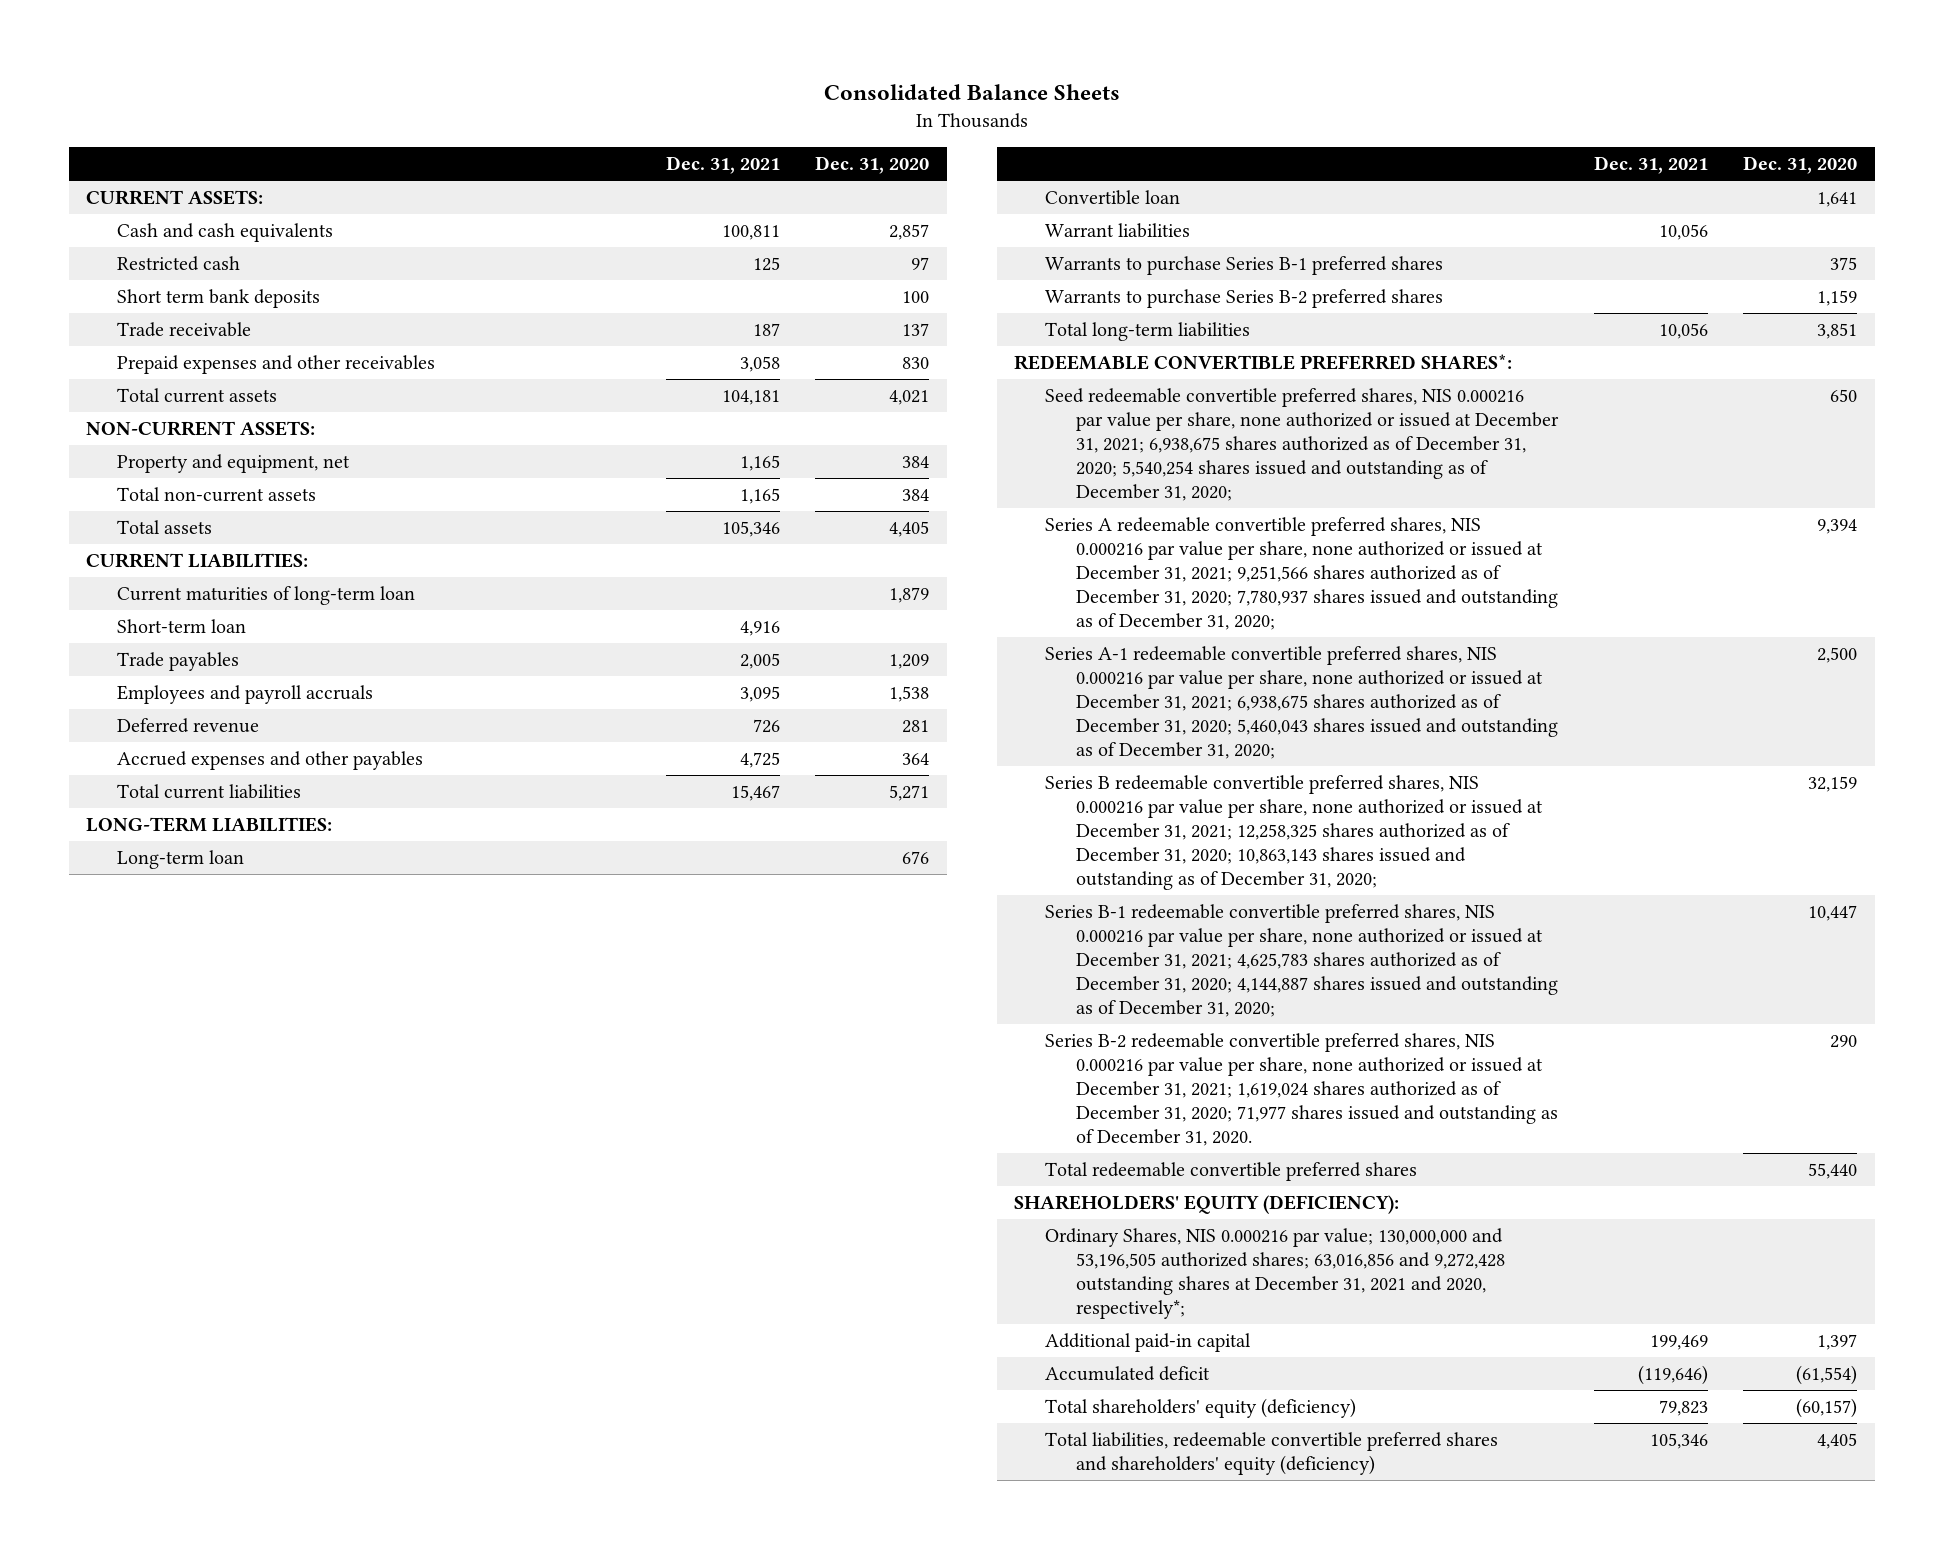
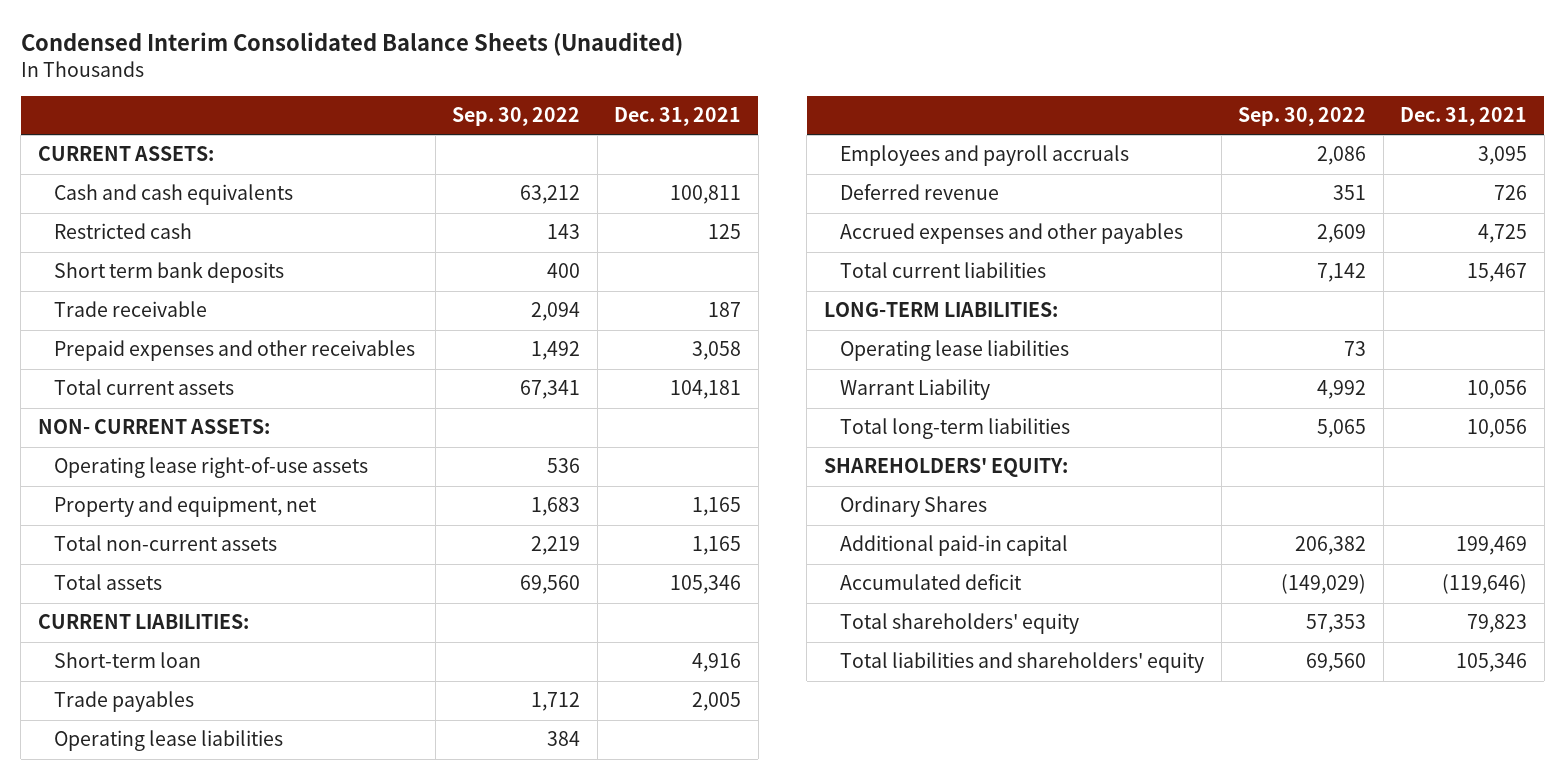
[823,83,1120,100] Consolidated Balance Sheets -> [20,31,683,56] Condensed Interim Consolidated Balance Sheets (Unaudited)
[814,156,929,175] Dec. 31, 2020 -> none
none -> [452,107,581,127] Sep. 30, 2022
[86,421,316,437] NON-CURRENT ASSETS: -> [37,419,270,435] NON- CURRENT ASSETS:
none -> [54,457,369,479] Operating lease right-of-use assets
[117,586,416,606] Current maturities of long-term loan -> none
none -> [54,730,284,752] Operating lease liabilities
[117,850,245,870] Long-term loan -> none
[1045,190,1181,206] Convertible loan -> none
[1045,256,1444,276] Warrants to purchase Series B-1 preferred shares -> none
[1045,289,1444,309] Warrants to purchase Series B-2 preferred shares -> none
none -> [840,340,1070,362] Operating lease liabilities
[1045,223,1191,239] Warrant liabilities -> [840,379,991,401] Warrant Liability
[1014,354,1513,371] REDEEMABLE CONVERTIBLE PREFERRED SHARES*: -> none
[1045,388,1560,501] Seed redeemable convertible preferred shares, NIS 0.000216 par value per share, none authorized or issued at December 31, 2021; 6,938,675 shares authorized as of December 31, 2020; 5,540,254 shares issued and outstanding as of December 31, 2020; -> none
[1045,517,1559,630] Series A redeemable convertible preferred shares, NIS 0.000216 par value per share, none authorized or issued at December 31, 2021; 9,251,566 shares authorized as of December 31, 2020; 7,780,937 shares issued and outstanding as of December 31, 2020; -> none
[1045,646,1559,759] Series A-1 redeemable convertible preferred shares, NIS 0.000216 par value per share, none authorized or issued at December 31, 2021; 6,938,675 shares authorized as of December 31, 2020; 5,460,043 shares issued and outstanding as of December 31, 2020; -> none
[1045,775,1544,890] Series B redeemable convertible preferred shares, NIS 0.000216 par value per share, none authorized or issued at December 31, 2021; 12,258,325 shares authorized as of December 31, 2020; 10,863,143 shares issued and outstanding as of December 31, 2020; -> none
[1045,904,1559,1017] Series B-1 redeemable convertible preferred shares, NIS 0.000216 par value per share, none authorized or issued at December 31, 2021; 4,625,783 shares authorized as of December 31, 2020; 4,144,887 shares issued and outstanding as of December 31, 2020; -> none
[1045,1033,1559,1146] Series B-2 redeemable convertible preferred shares, NIS 0.000216 par value per share, none authorized or issued at December 31, 2021; 1,619,024 shares authorized as of December 31, 2020; 71,977 shares issued and outstanding as of December 31, 2020. -> none
[1045,1162,1418,1182] Total redeemable convertible preferred shares -> none
[1014,1195,1400,1215] SHAREHOLDERS' EQUITY (DEFICIENCY): -> [823,458,1068,478] SHAREHOLDERS' EQUITY:
[1045,1228,1506,1319] Ordinary Shares, NIS 0.000216 par value; 130,000,000 and 53,196,505 authorized shares; 63,016,856 and 9,272,428 outstanding shares at December 31, 2021 and 2020, respectively*; -> [840,496,988,518] Ordinary Shares
[1045,1398,1357,1419] Total shareholders' equity (deficiency) -> [840,613,1080,635] Total shareholders' equity
[1045,1432,1499,1476] Total liabilities, redeemable convertible preferred shares and shareholders' equity (deficiency) -> [840,652,1205,674] Total liabilities and shareholders' equity

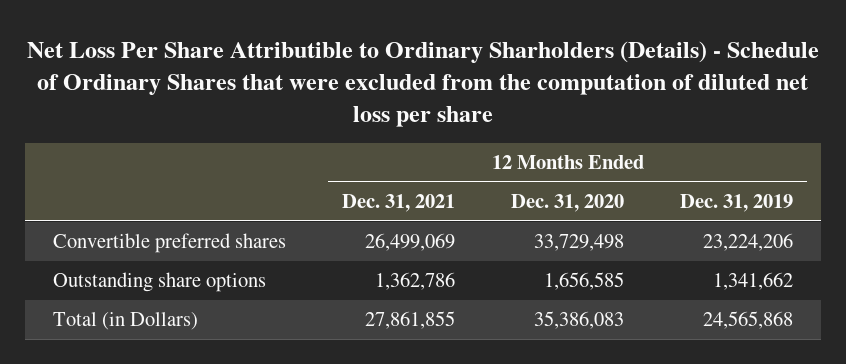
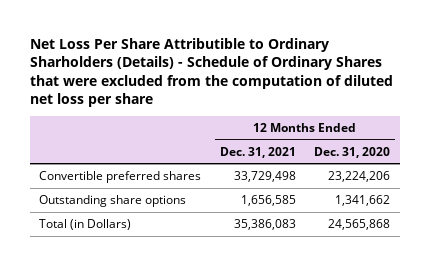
[679,193,793,212] Dec. 31, 2019 -> none
[365,233,456,252] 26,499,069 -> [233,171,296,183] 33,729,498
[534,234,625,252] 33,729,498 -> [328,171,391,183] 23,224,206
[375,272,456,291] 1,362,786 -> [240,195,296,207] 1,656,585
[544,272,625,291] 1,656,585 -> [335,195,391,207] 1,341,662
[365,311,456,330] 27,861,855 -> [233,219,296,231] 35,386,083
[534,311,625,330] 35,386,083 -> [328,219,391,231] 24,565,868

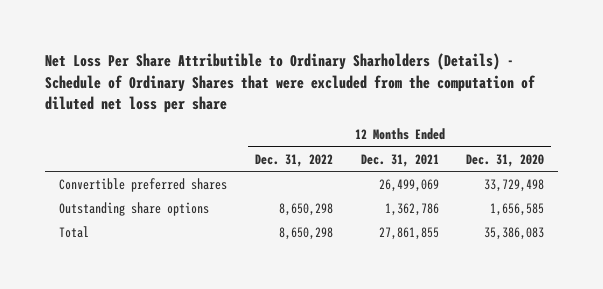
none -> [254,153,333,167] Dec. 31, 2022
[233,171,296,183] 33,729,498 -> [378,178,439,192] 26,499,069
[328,171,391,183] 23,224,206 -> [484,178,545,192] 33,729,498
[240,195,296,207] 1,656,585 -> [384,202,439,216] 1,362,786
[335,195,391,207] 1,341,662 -> [490,202,545,216] 1,656,585
[39,219,132,231] Total (in Dollars) -> [59,225,90,238] Total
[233,219,296,231] 35,386,083 -> [378,226,439,240] 27,861,855
[328,219,391,231] 24,565,868 -> [484,226,545,240] 35,386,083

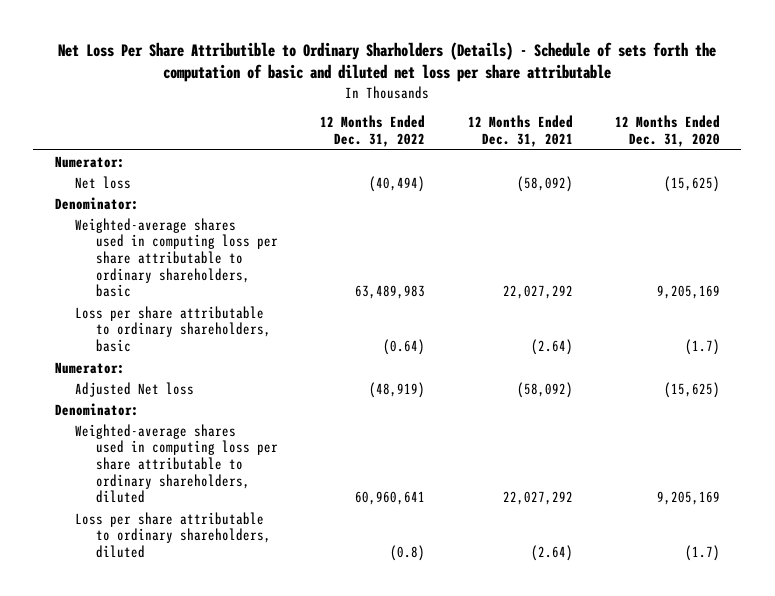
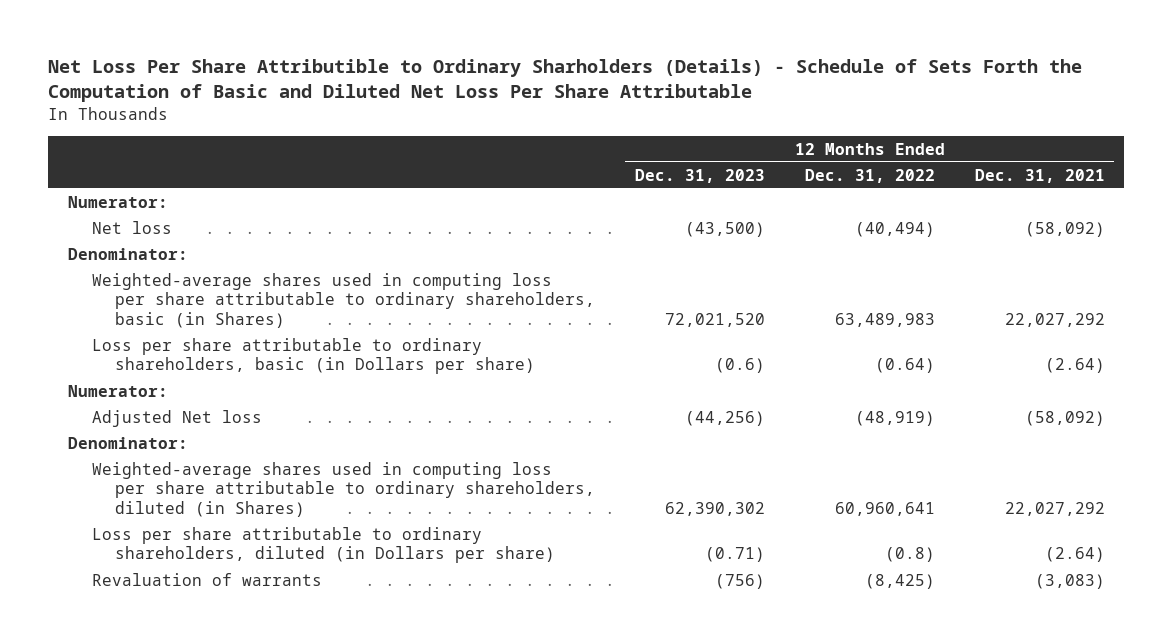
[58,41,717,83] Net Loss Per Share Attributible to Ordinary Sharholders (Details) - Schedule of sets forth the computation of basic and diluted net loss per share attributable -> [47,58,1082,102] Net Loss Per Share Attributible to Ordinary Sharholders (Details) - Schedule of Sets Forth the Computation of Basic and Diluted Net Loss Per Share Attributable
[615,115,721,148] 12 Months Ended Dec. 31, 2020 -> none
none -> [635,168,766,183] Dec. 31, 2023
[75,217,278,298] Weighted-average shares used in computing loss per share attributable to ordinary shareholders, basic -> [91,272,596,329] Weighted-average shares used in computing loss per share attributable to ordinary shareholders, basic (in Shares)
[75,305,271,353] Loss per share attributable to ordinary shareholders, basic -> [91,337,536,375] Loss per share attributable to ordinary shareholders, basic (in Dollars per share)
[75,423,278,504] Weighted-average shares used in computing loss per share attributable to ordinary shareholders, diluted -> [91,461,596,518] Weighted-average shares used in computing loss per share attributable to ordinary shareholders, diluted (in Shares)
[75,511,271,559] Loss per share attributable to ordinary shareholders, diluted -> [91,526,556,564] Loss per share attributable to ordinary shareholders, diluted (in Dollars per share)
none -> [91,572,322,586] Revaluation of warrants

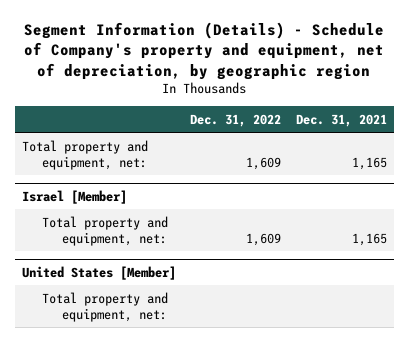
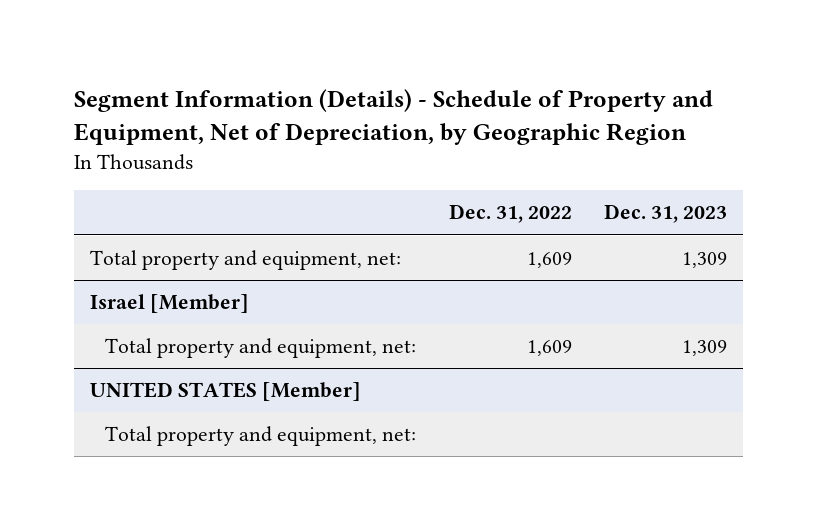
[24,22,385,80] Segment Information (Details) - Schedule of Company's property and equipment, net of depreciation, by geographic region -> [73,88,713,146] Segment Information (Details) - Schedule of Property and Equipment, Net of Depreciation, by Geographic Region
[295,113,387,127] Dec. 31, 2021 -> none
none -> [603,204,727,224] Dec. 31, 2023
[22,265,177,280] United States [Member] -> [89,382,361,402] UNITED STATES [Member]

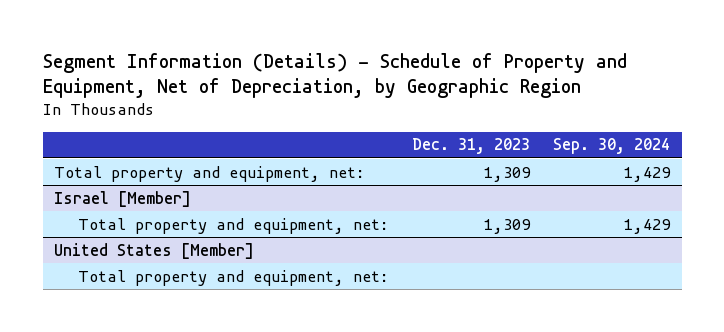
[448,204,572,224] Dec. 31, 2022 -> none
none -> [553,138,671,155] Sep. 30, 2024
[89,382,361,402] UNITED STATES [Member] -> [54,242,255,259] United States [Member]

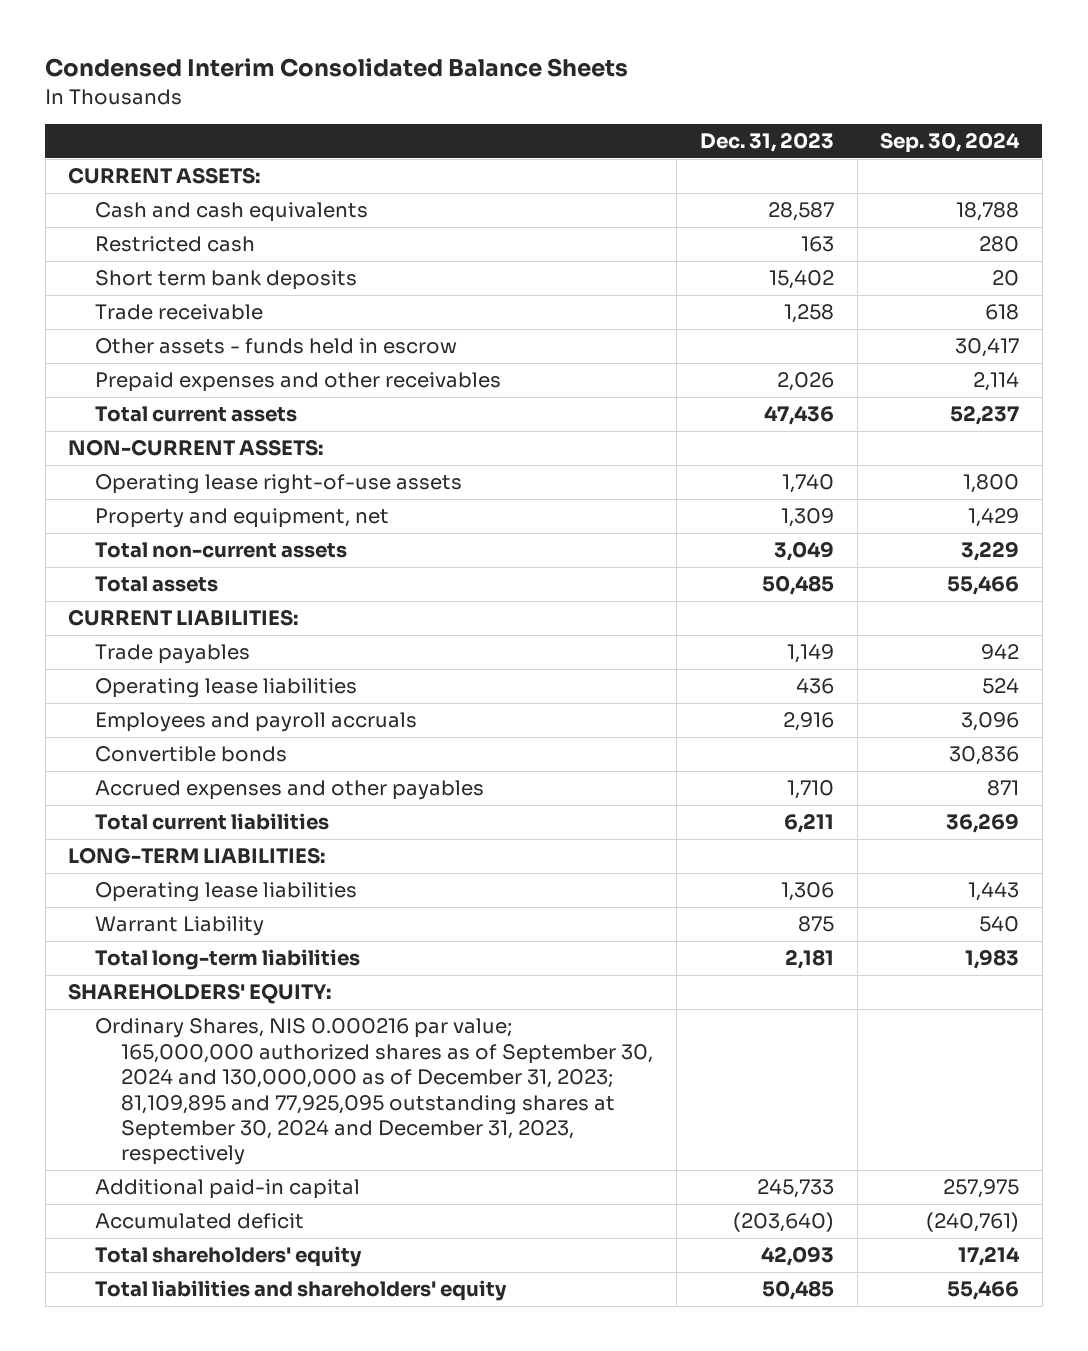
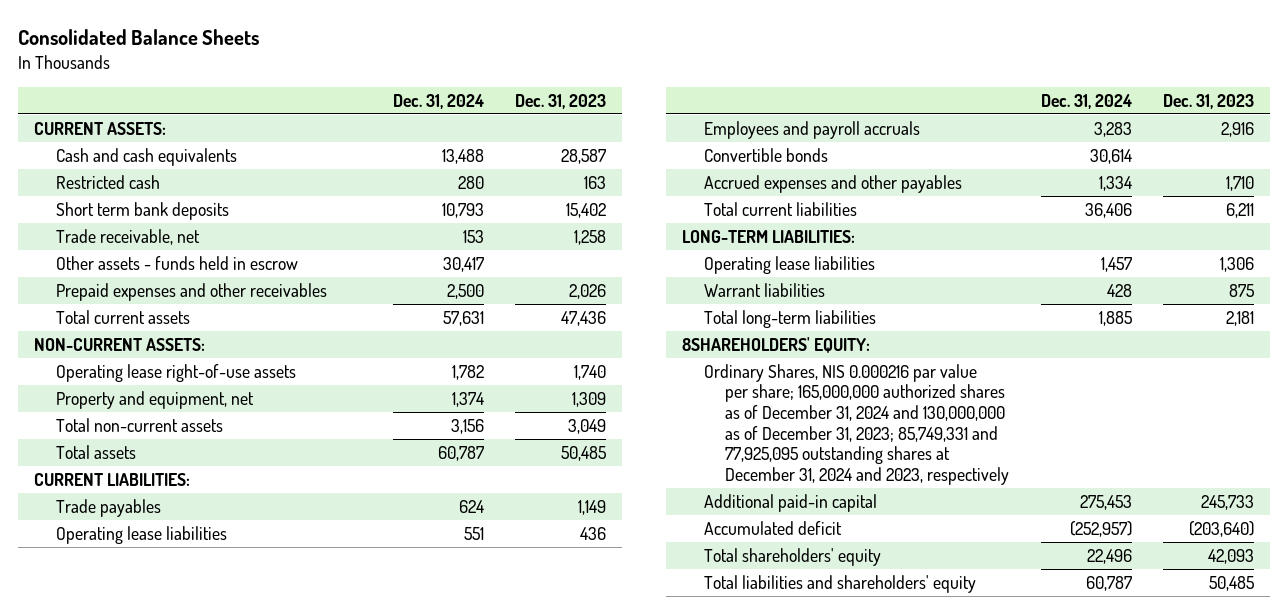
[45,58,629,78] Condensed Interim Consolidated Balance Sheets -> [18,29,260,46] Consolidated Balance Sheets
[880,132,1021,154] Sep. 30, 2024 -> none
none -> [392,93,484,109] Dec. 31, 2024
[94,304,263,321] Trade receivable -> [55,228,200,245] Trade receivable, net
[94,916,264,937] Warrant Liability -> [703,282,825,297] Warrant liabilities
[68,983,332,1005] SHAREHOLDERS' EQUITY: -> [681,336,870,353] 8SHAREHOLDERS' EQUITY:
[94,1018,654,1166] Ordinary Shares, NIS 0.000216 par value; 165,000,000 authorized shares as of September 30, 2024 and 130,000,000 as of December 31, 2023; 81,109,895 and 77,925,095 outstanding shares at September 30, 2024 and December 31, 2023, respectively -> [703,363,1010,485] Ordinary Shares, NIS 0.000216 par value per share; 165,000,000 authorized shares as of December 31, 2024 and 130,000,000 as of December 31, 2023; 85,749,331 and 77,925,095 outstanding shares at December 31, 2024 and 2023, respectively

